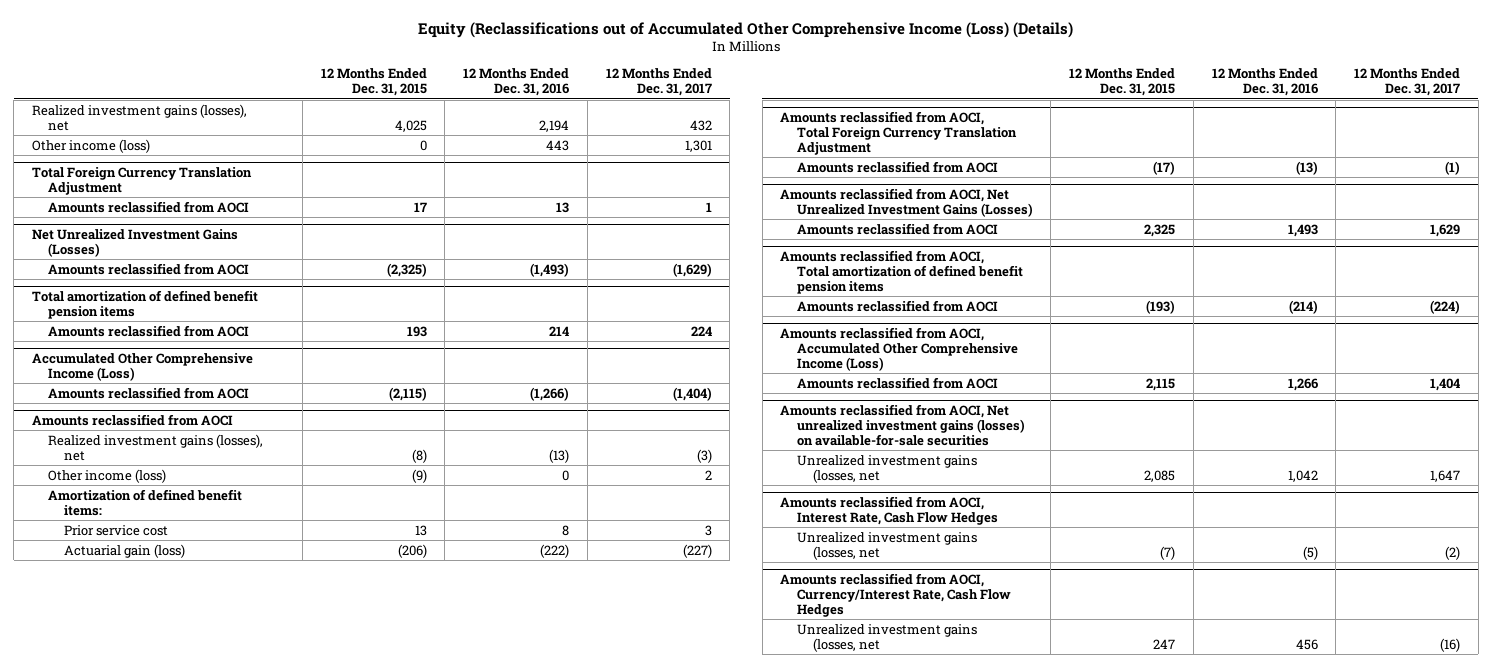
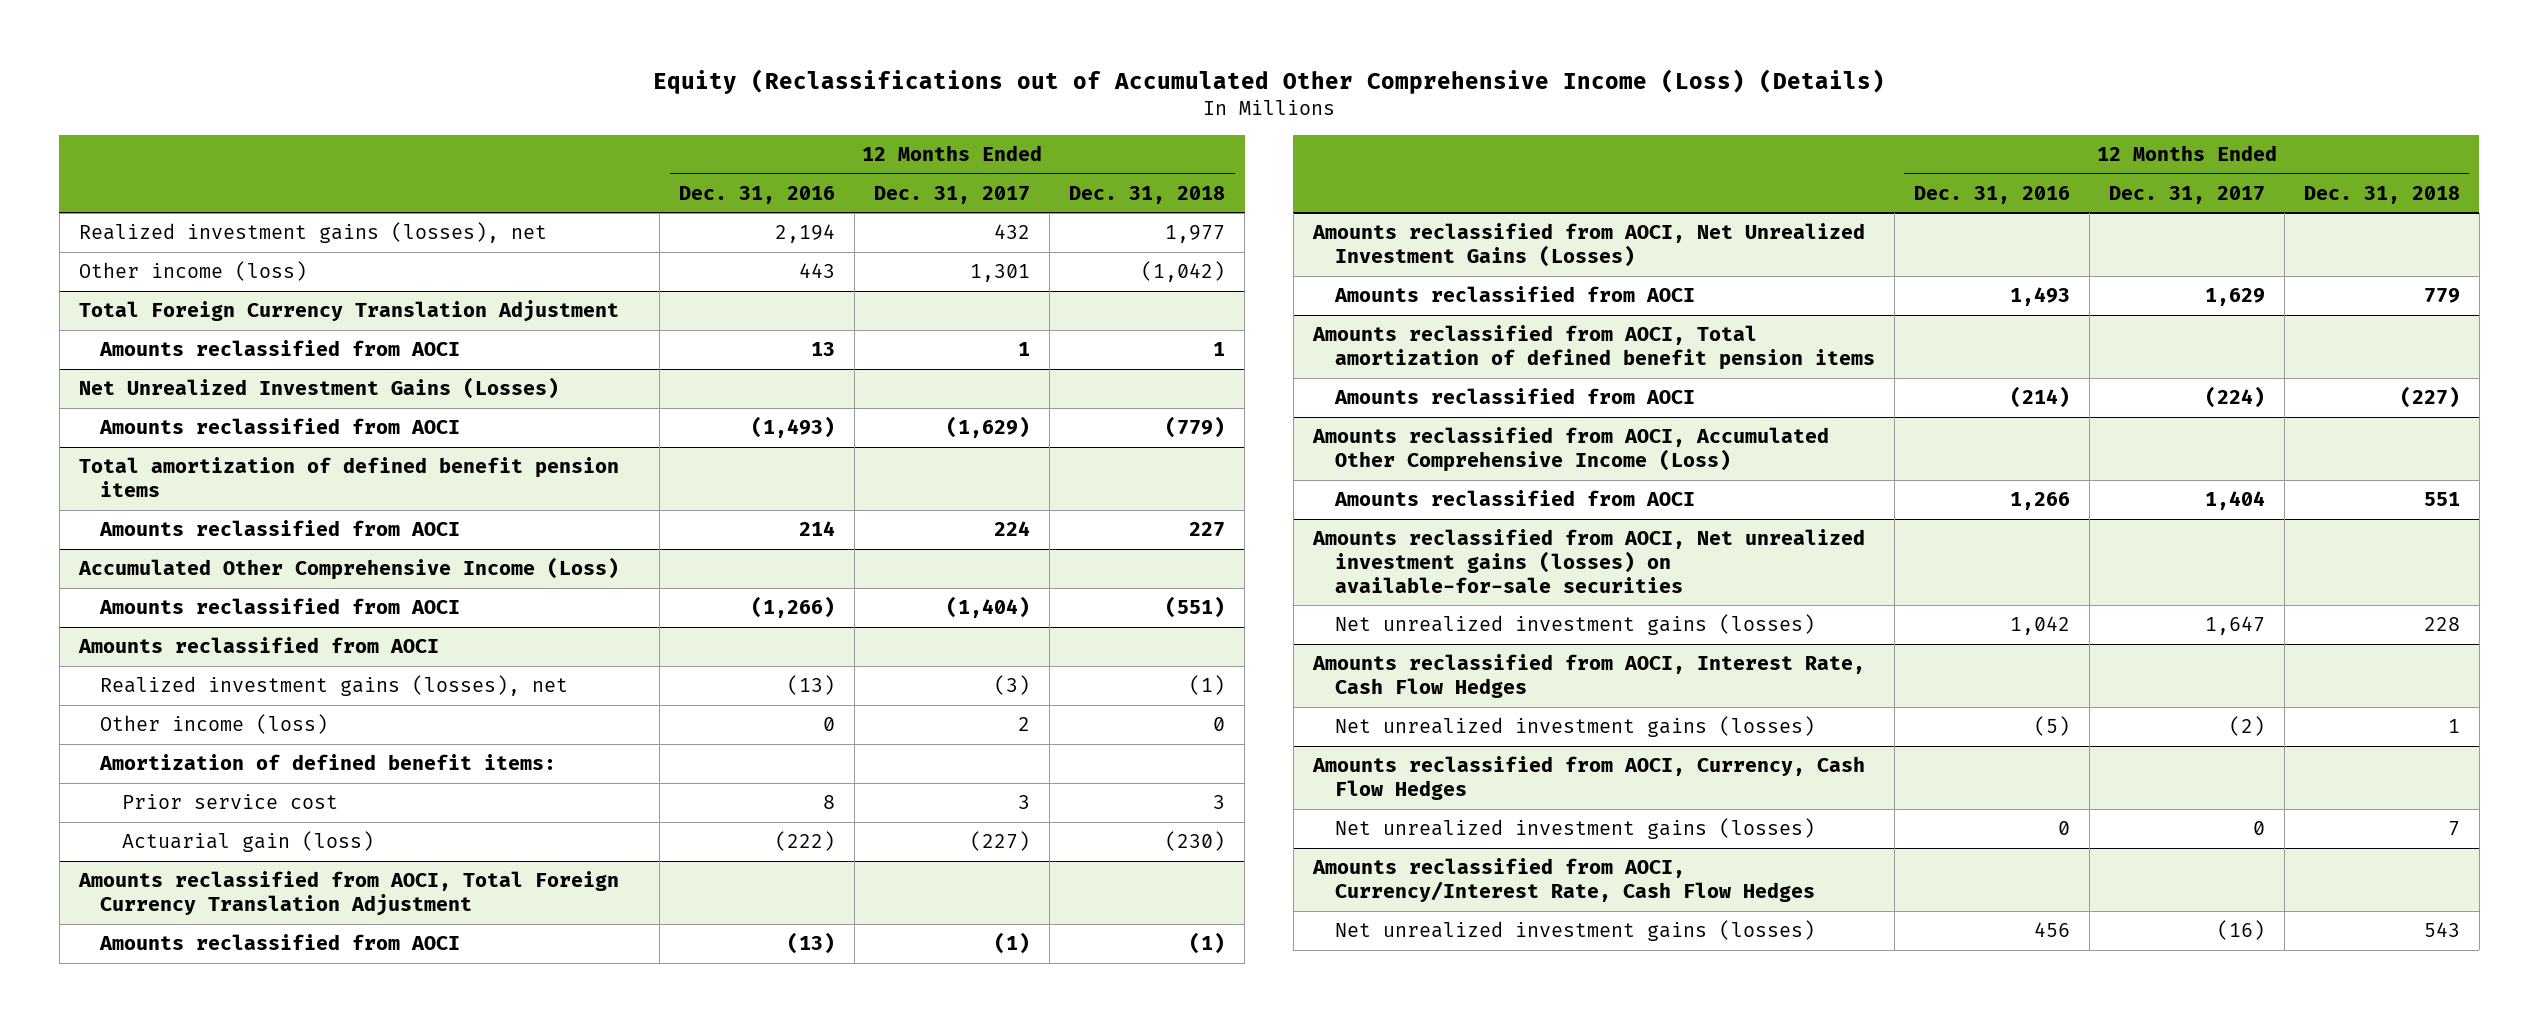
[320,68,427,97] 12 Months Ended Dec. 31, 2015 -> none
none -> [1069,185,1226,204] Dec. 31, 2018
[796,454,977,483] Unrealized investment gains (losses, net -> [1334,614,1815,636] Net unrealized investment gains (losses)
[796,531,977,560] Unrealized investment gains (losses, net -> [1334,716,1815,738] Net unrealized investment gains (losses)
none -> [1311,756,1865,800] Amounts reclassified from AOCI, Currency, Cash Flow Hedges
none -> [1334,818,1815,840] Net unrealized investment gains (losses)
[796,623,977,652] Unrealized investment gains (losses, net -> [1334,920,1815,942] Net unrealized investment gains (losses)

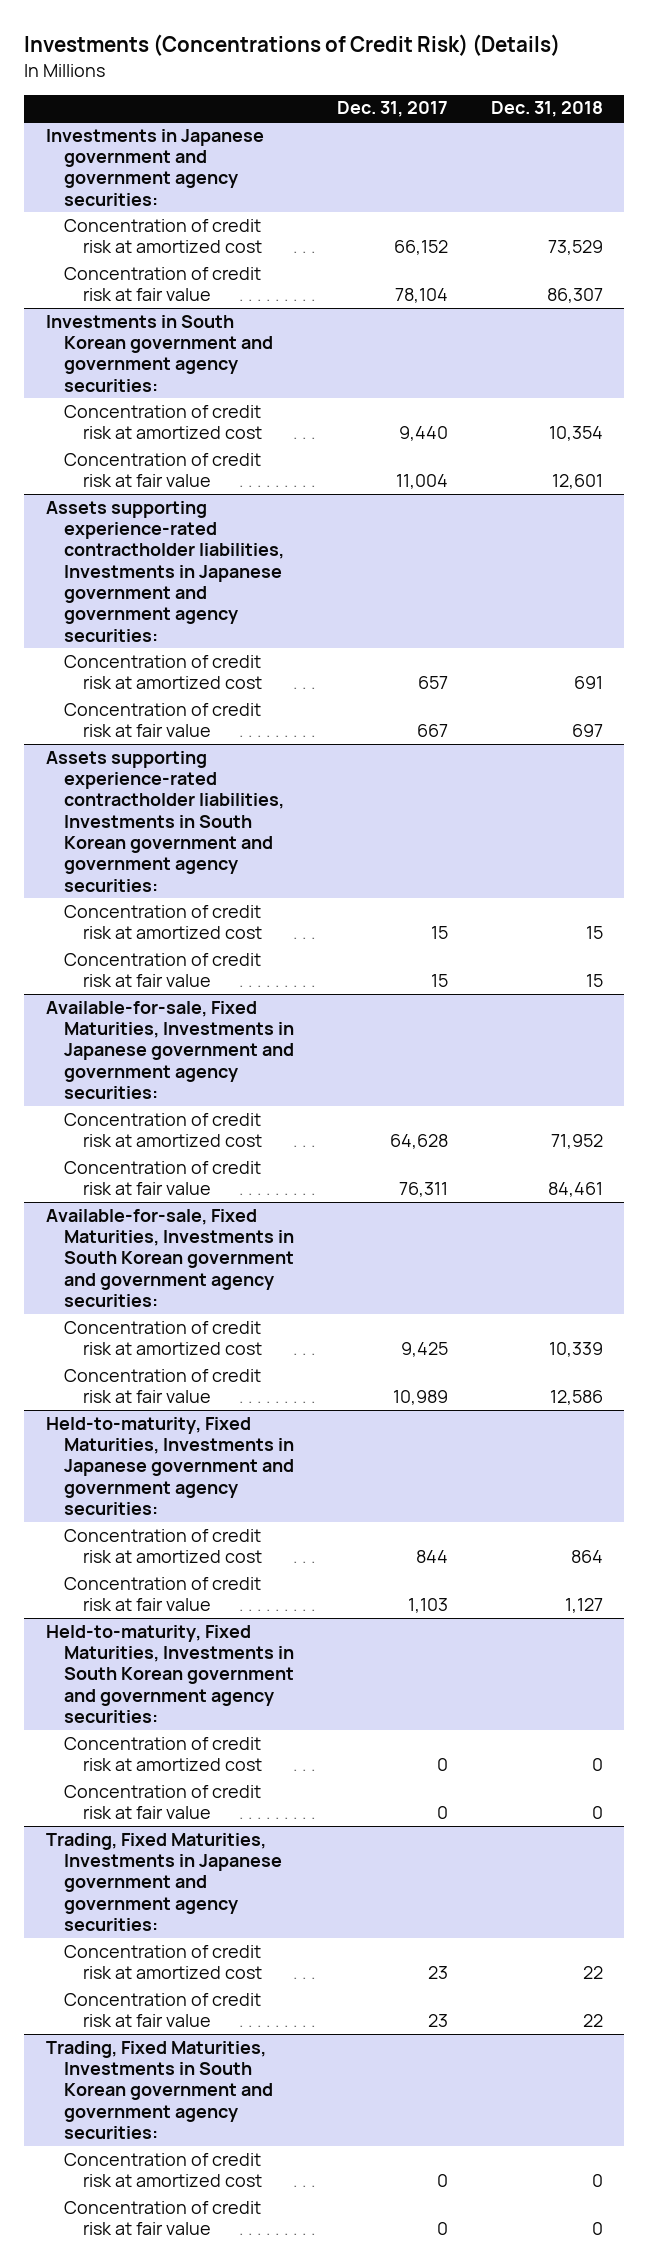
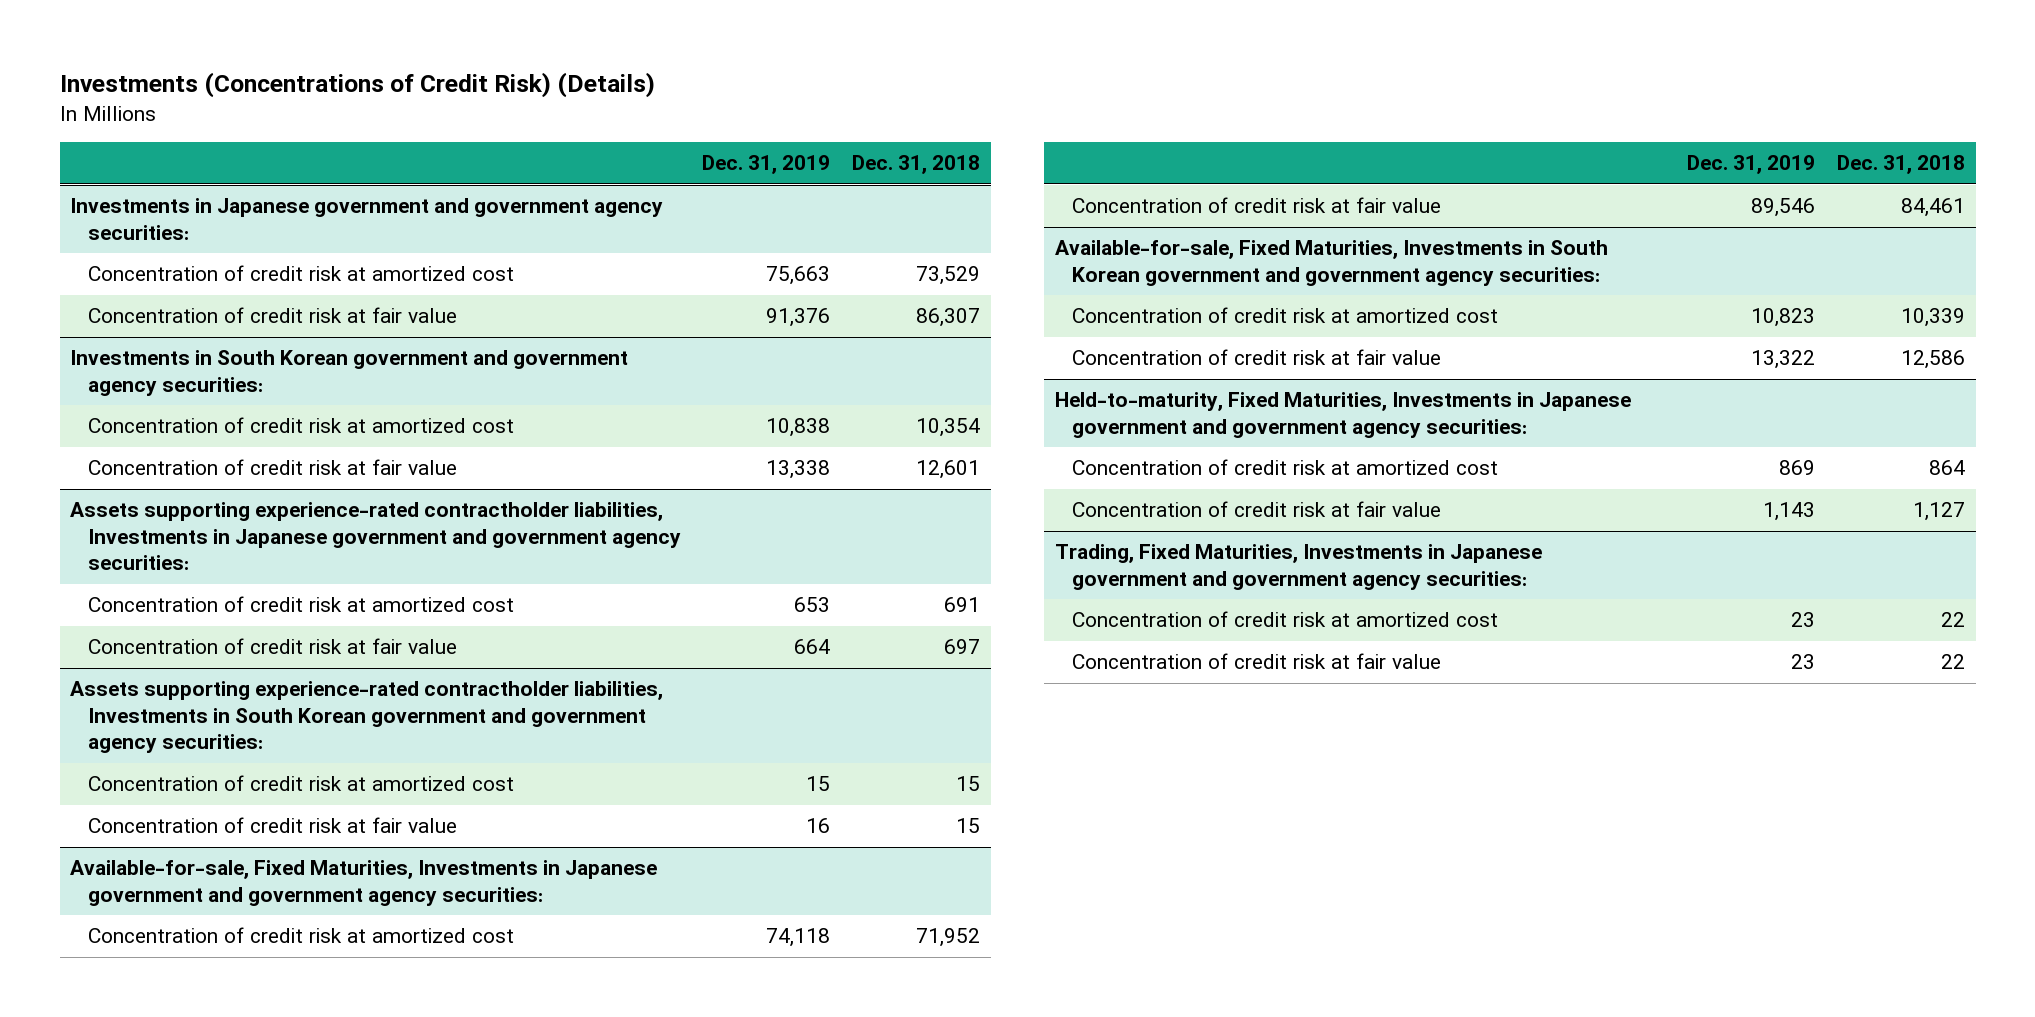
[337,101,449,118] Dec. 31, 2017 -> none
none -> [702,155,831,175] Dec. 31, 2019
[45,1624,295,1724] Held-to-maturity, Fixed Maturities, Investments in South Korean government and government agency securities: -> none
[64,1736,263,1772] Concentration of credit risk at amortized cost -> none
[64,1784,262,1820] Concentration of credit risk at fair value -> none
[45,2040,274,2140] Trading, Fixed Maturities, Investments in South Korean government and government agency securities: -> none
[64,2152,263,2188] Concentration of credit risk at amortized cost -> none
[64,2200,262,2236] Concentration of credit risk at fair value -> none

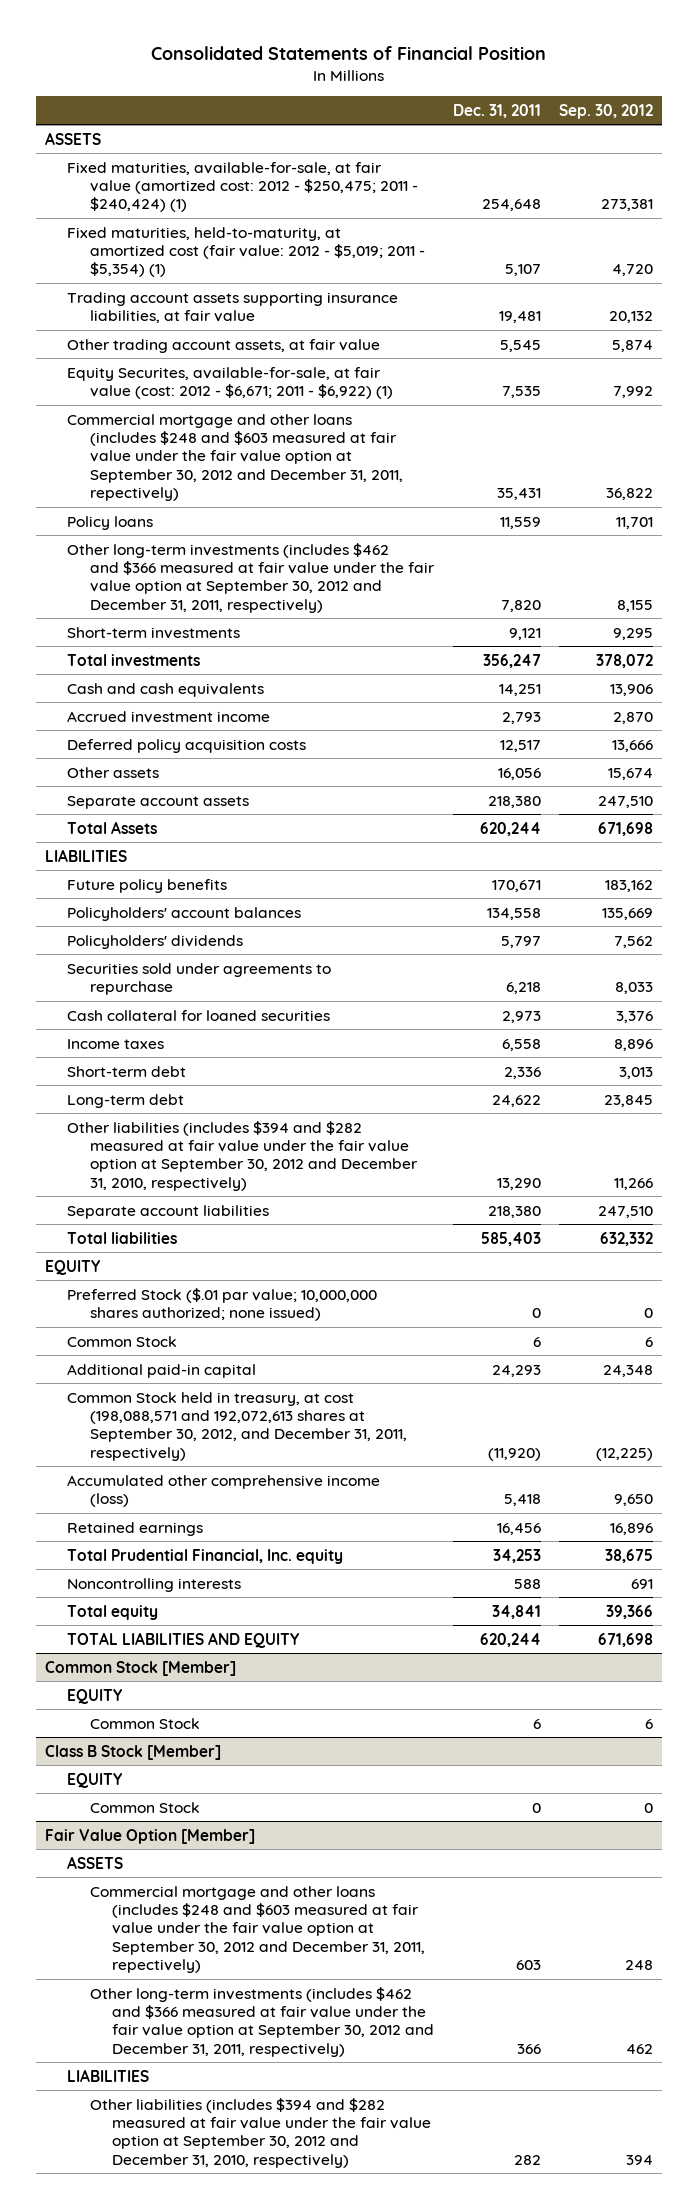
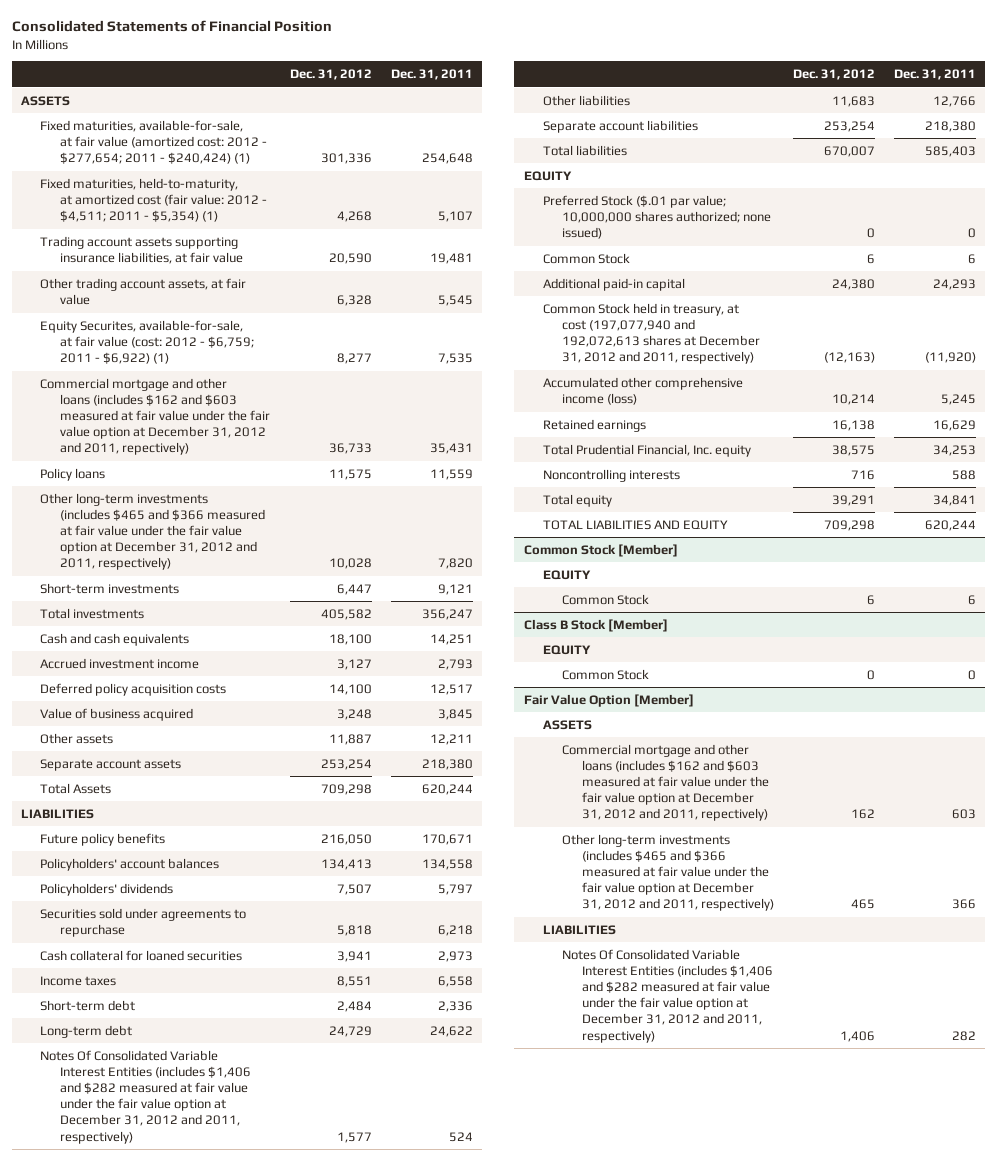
[559,103,654,119] Sep. 30, 2012 -> none
none -> [289,69,372,81] Dec. 31, 2012
[67,161,418,213] Fixed maturities, available-for-sale, at fair value (amortized cost: 2012 - $250,475; 2011 - $240,424) (1) -> [40,119,267,165] Fixed maturities, available-for-sale, at fair value (amortized cost: 2012 - $277,654; 2011 - $240,424) (1)
[67,226,425,278] Fixed maturities, held-to-maturity, at amortized cost (fair value: 2012 - $5,019; 2011 - $5,354) (1) -> [40,177,267,223] Fixed maturities, held-to-maturity, at amortized cost (fair value: 2012 - $4,511; 2011 - $5,354) (1)
[67,366,393,400] Equity Securites, available-for-sale, at fair value (cost: 2012 - $6,671; 2011 - $6,922) (1) -> [40,319,254,365] Equity Securites, available-for-sale, at fair value (cost: 2012 - $6,759; 2011 - $6,922) (1)
[67,413,403,502] Commercial mortgage and other loans (includes $248 and $603 measured at fair value under the fair value option at September 30, 2012 and December 31, 2011, repectively) -> [40,377,270,456] Commercial mortgage and other loans (includes $162 and $603 measured at fair value under the fair value option at December 31, 2012 and 2011, repectively)
[67,542,435,613] Other long-term investments (includes $462 and $366 measured at fair value under the fair value option at September 30, 2012 and December 31, 2011, respectively) -> [40,492,265,571] Other long-term investments (includes $465 and $366 measured at fair value under the fair value option at December 31, 2012 and 2011, respectively)
none -> [40,707,194,721] Value of business acquired
[497,767,541,780] 16,056 -> [429,733,473,745] 12,211
[67,1120,418,1191] Other liabilities (includes $394 and $282 measured at fair value under the fair value option at September 30, 2012 and December 31, 2010, respectively) -> none
none -> [40,1049,251,1144] Notes Of Consolidated Variable Interest Entities (includes $1,406 and $282 measured at fair value under the fair value option at December 31, 2012 and 2011, respectively)
none -> [543,94,631,106] Other liabilities
[67,1391,407,1461] Common Stock held in treasury, at cost (198,088,571 and 192,072,613 shares at September 30, 2012, and December 31, 2011, respectively) -> [543,302,761,365] Common Stock held in treasury, at cost (197,077,940 and 192,072,613 shares at December 31, 2012 and 2011, respectively)
[503,1494,541,1507] 5,418 -> [940,394,976,406] 5,245
[496,1522,541,1535] 16,456 -> [932,419,976,431] 16,629
[89,1885,426,1974] Commercial mortgage and other loans (includes $248 and $603 measured at fair value under the fair value option at September 30, 2012 and December 31, 2011, repectively) -> [562,743,769,822] Commercial mortgage and other loans (includes $162 and $603 measured at fair value under the fair value option at December 31, 2012 and 2011, repectively)
[89,1986,435,2057] Other long-term investments (includes $462 and $366 measured at fair value under the fair value option at September 30, 2012 and December 31, 2011, respectively) -> [562,833,774,912] Other long-term investments (includes $465 and $366 measured at fair value under the fair value option at December 31, 2012 and 2011, respectively)
[89,2097,432,2168] Other liabilities (includes $394 and $282 measured at fair value under the fair value option at September 30, 2012 and December 31, 2010, respectively) -> [562,948,773,1043] Notes Of Consolidated Variable Interest Entities (includes $1,406 and $282 measured at fair value under the fair value option at December 31, 2012 and 2011, respectively)

